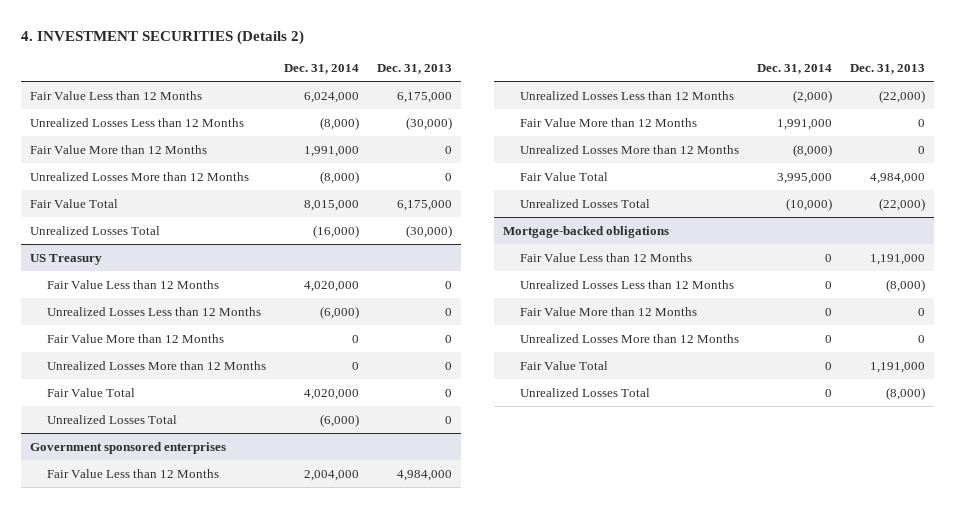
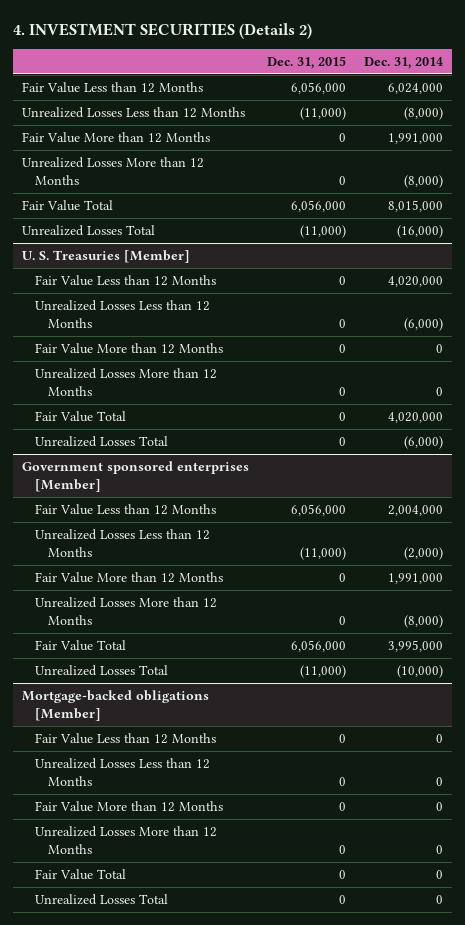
[377,64,453,75] Dec. 31, 2013 -> none
none -> [267,56,347,70] Dec. 31, 2015
[29,253,102,265] US Treasury -> [21,250,190,264] U. S. Treasuries [Member]
[29,441,226,454] Government sponsored enterprises -> [21,461,249,493] Government sponsored enterprises [Member]
[502,225,669,238] Mortgage-backed obligations -> [21,690,209,722] Mortgage-backed obligations [Member]

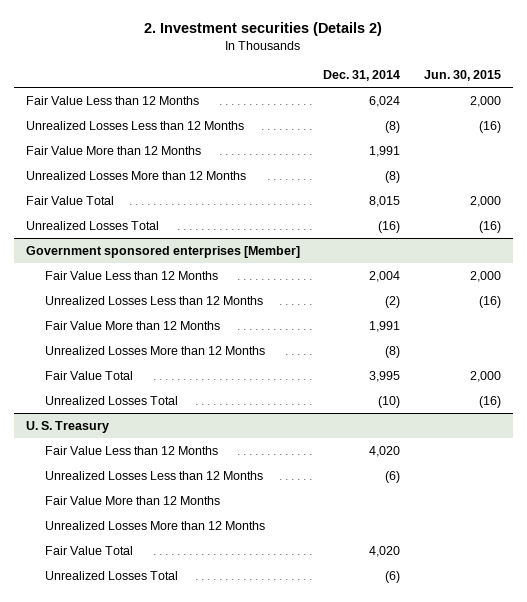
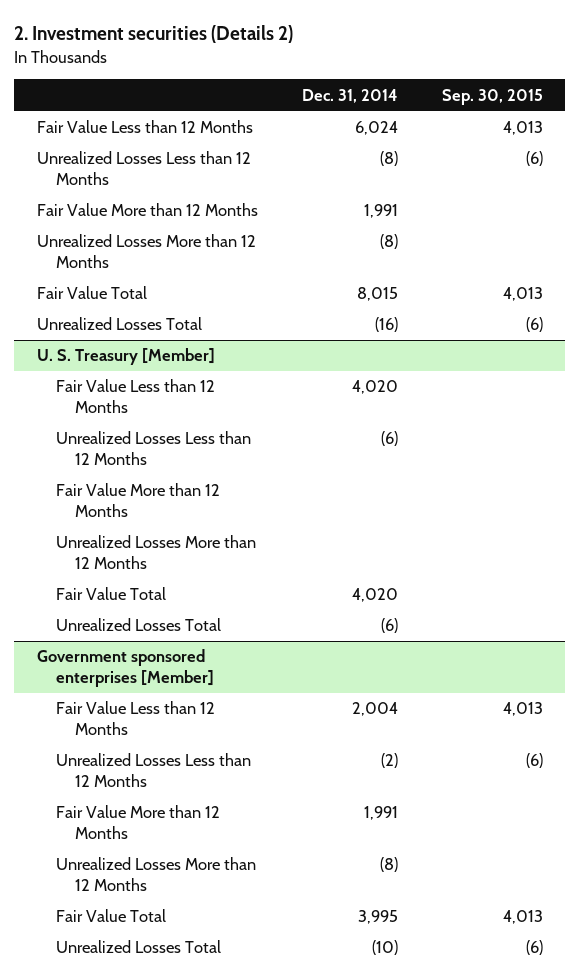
[424,70,502,82] Jun. 30, 2015 -> none
none -> [441,88,543,105] Sep. 30, 2015
none -> [36,348,215,366] U. S. Treasury [Member]
none -> [55,379,215,414] Fair Value Less than 12 Months
none -> [55,431,251,466] Unrealized Losses Less than 12 Months
none -> [55,483,220,518] Fair Value More than 12 Months
none -> [55,535,256,570] Unrealized Losses More than 12 Months
none -> [55,587,166,601] Fair Value Total
none -> [55,618,221,632] Unrealized Losses Total
[25,420,109,433] U. S. Treasury -> none
[44,445,218,455] Fair Value Less than 12 Months -> none
[44,470,263,480] Unrealized Losses Less than 12 Months -> none
[44,495,220,505] Fair Value More than 12 Months -> none
[44,520,265,530] Unrealized Losses More than 12 Months -> none
[44,545,133,555] Fair Value Total -> none
[44,570,178,580] Unrealized Losses Total -> none

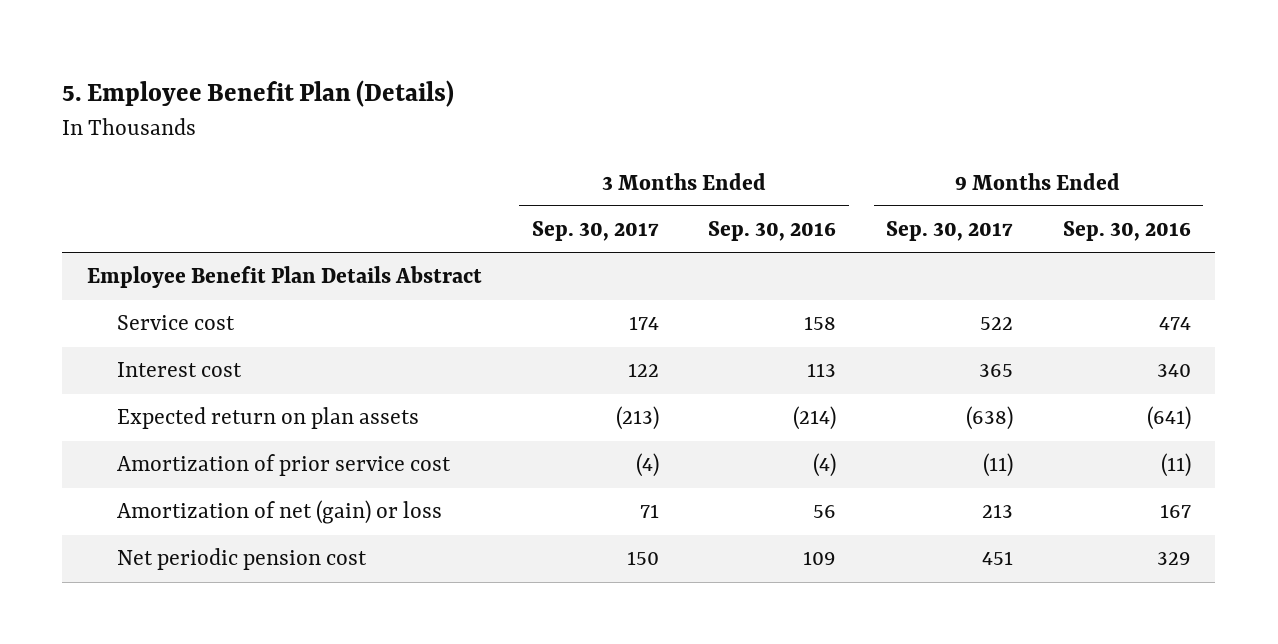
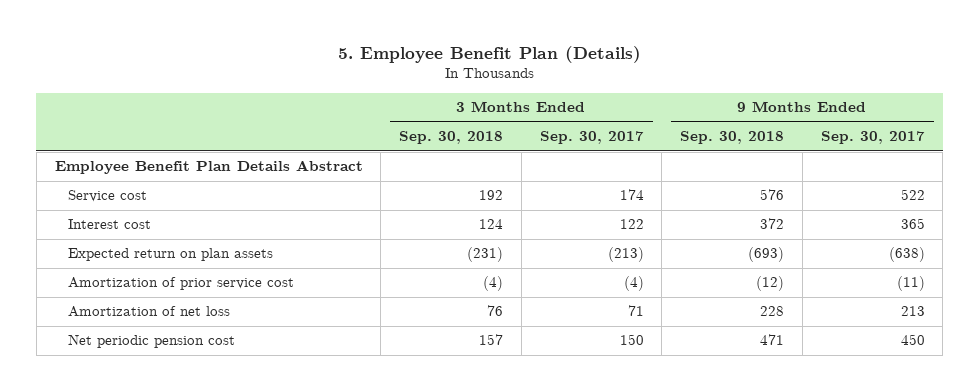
[708,221,837,242] Sep. 30, 2016 -> none
[1062,221,1191,242] Sep. 30, 2016 -> none
none -> [399,131,504,145] Sep. 30, 2018
none -> [680,131,785,145] Sep. 30, 2018
[117,500,443,525] Amortization of net (gain) or loss -> [68,306,231,318] Amortization of net loss
[981,551,1013,566] 451 -> [900,334,925,346] 450

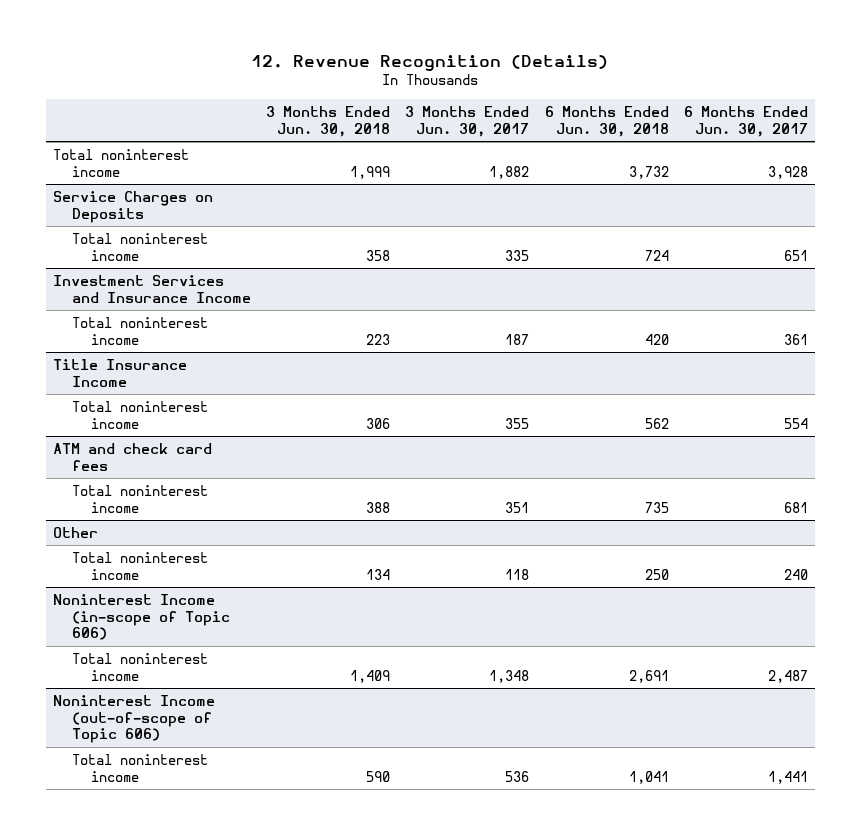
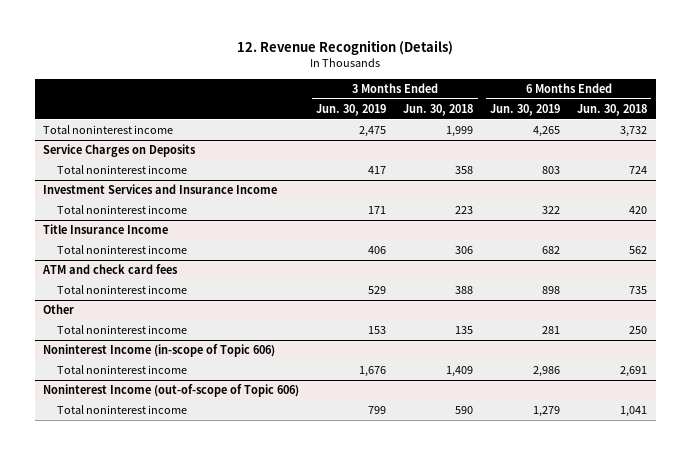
[405,106,530,137] 3 Months Ended Jun. 30, 2017 -> none
[683,106,808,137] 6 Months Ended Jun. 30, 2017 -> none
none -> [316,103,387,116] Jun. 30, 2019
none -> [490,103,561,116] Jun. 30, 2019
[366,568,391,580] 134 -> [455,326,474,335] 135

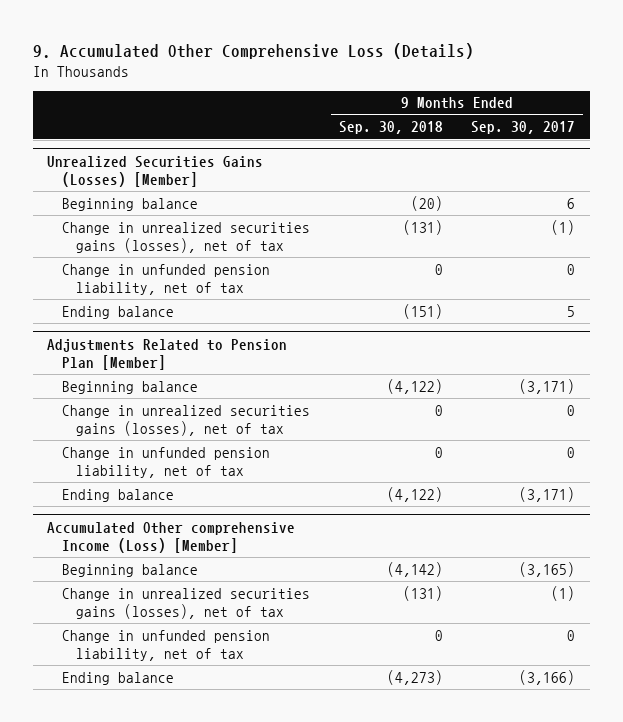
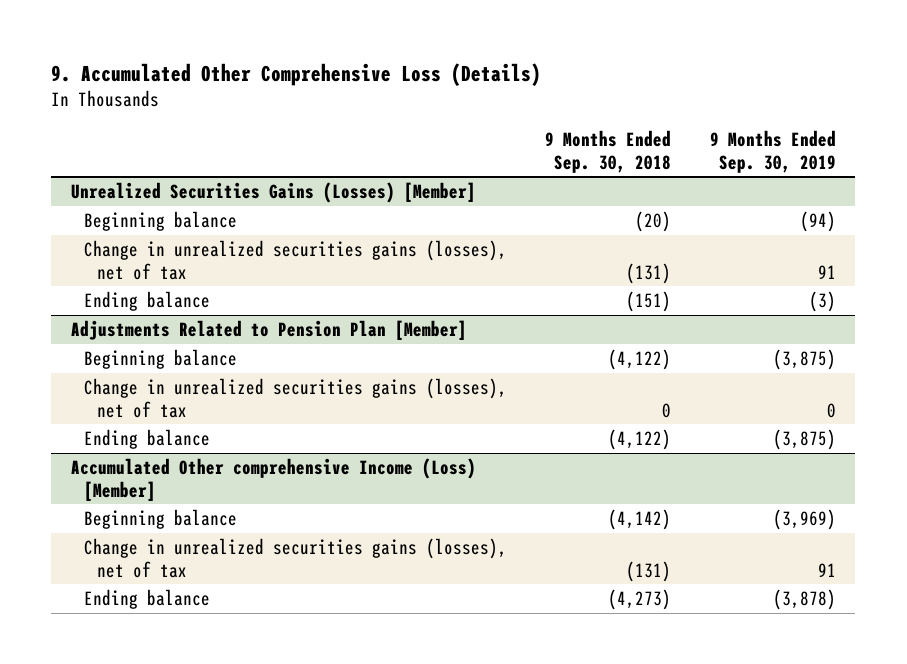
[471,121,576,135] Sep. 30, 2017 -> none
none -> [710,129,837,173] 9 Months Ended Sep. 30, 2019
[61,263,270,295] Change in unfunded pension liability, net of tax -> none
[61,446,270,478] Change in unfunded pension liability, net of tax -> none
[61,629,270,661] Change in unfunded pension liability, net of tax -> none

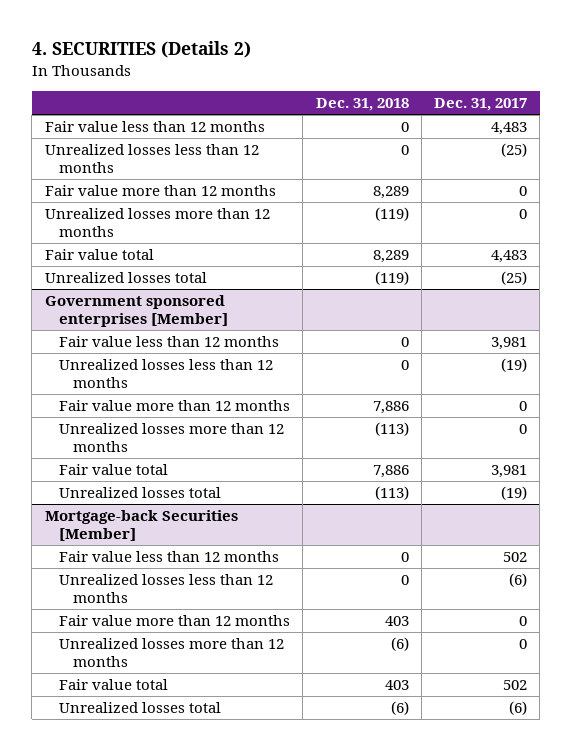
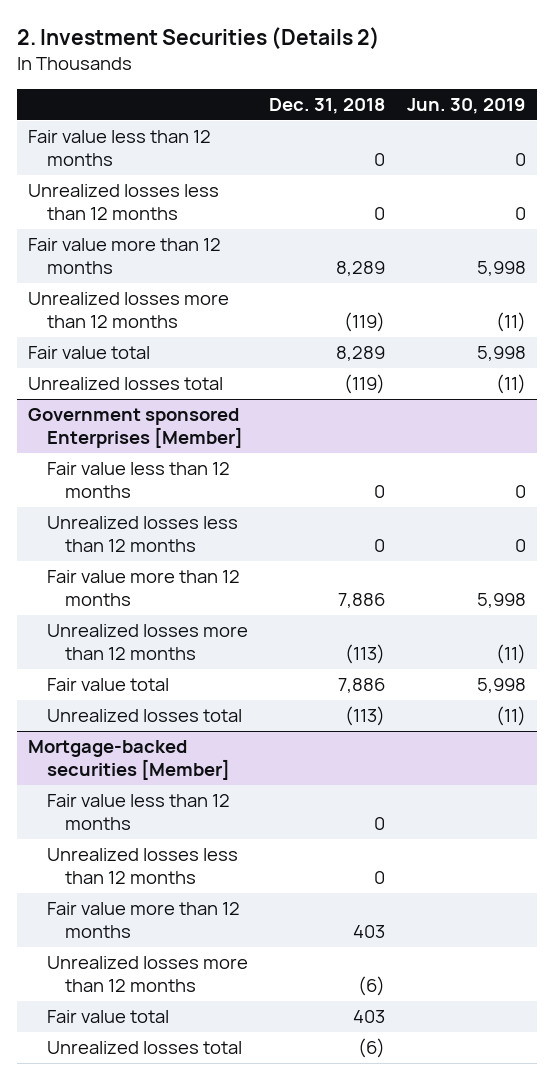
[31,41,251,59] 4. SECURITIES (Details 2) -> [16,27,380,50] 2. Investment Securities (Details 2)
[434,97,528,111] Dec. 31, 2017 -> none
none -> [406,98,526,115] Jun. 30, 2019
[44,295,228,327] Government sponsored enterprises [Member] -> [27,408,243,448] Government sponsored Enterprises [Member]
[44,510,238,541] Mortgage-back Securities [Member] -> [27,740,230,780] Mortgage-backed securities [Member]

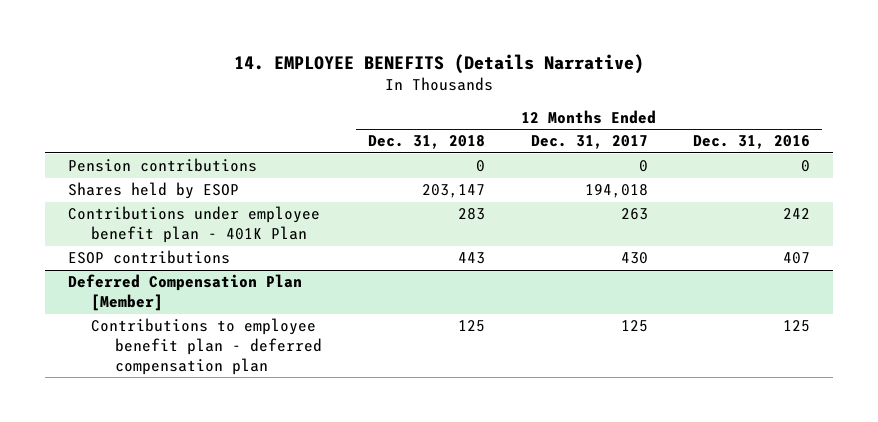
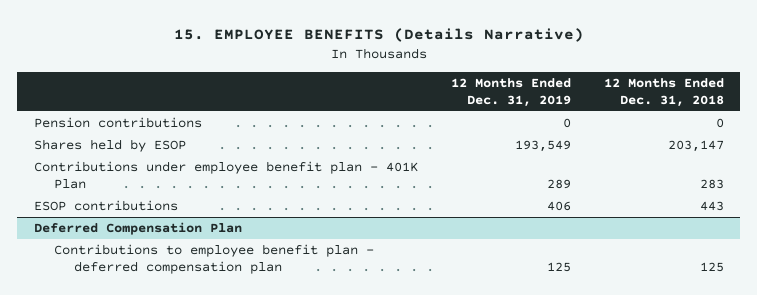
[233,53,644,74] 14. EMPLOYEE BENEFITS (Details Narrative) -> [173,27,584,42] 15. EMPLOYEE BENEFITS (Details Narrative)
[530,135,648,150] Dec. 31, 2017 -> none
[693,135,811,150] Dec. 31, 2016 -> none
none -> [450,78,571,107] 12 Months Ended Dec. 31, 2019
[67,274,302,312] Deferred Compensation Plan [Member] -> [33,222,242,236] Deferred Compensation Plan

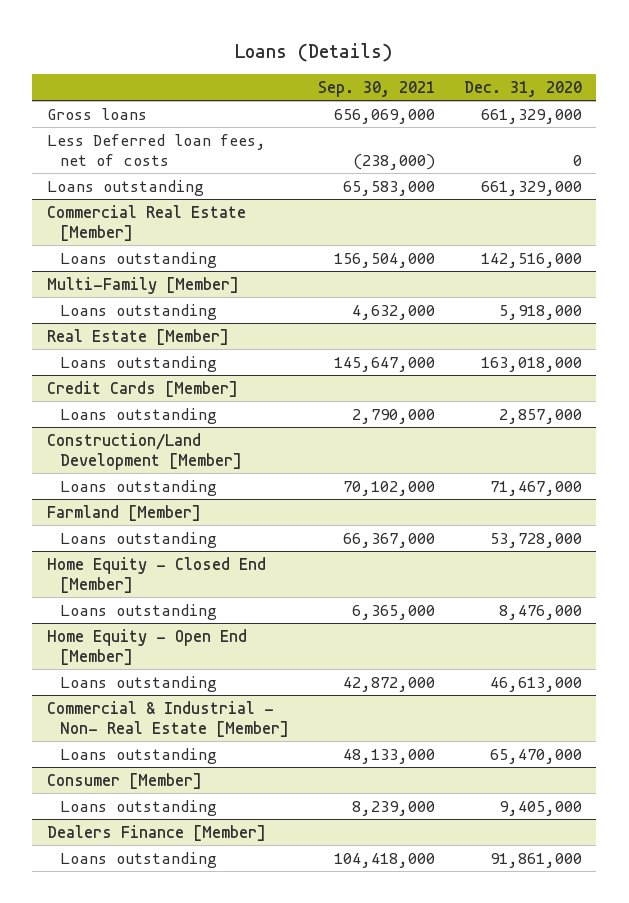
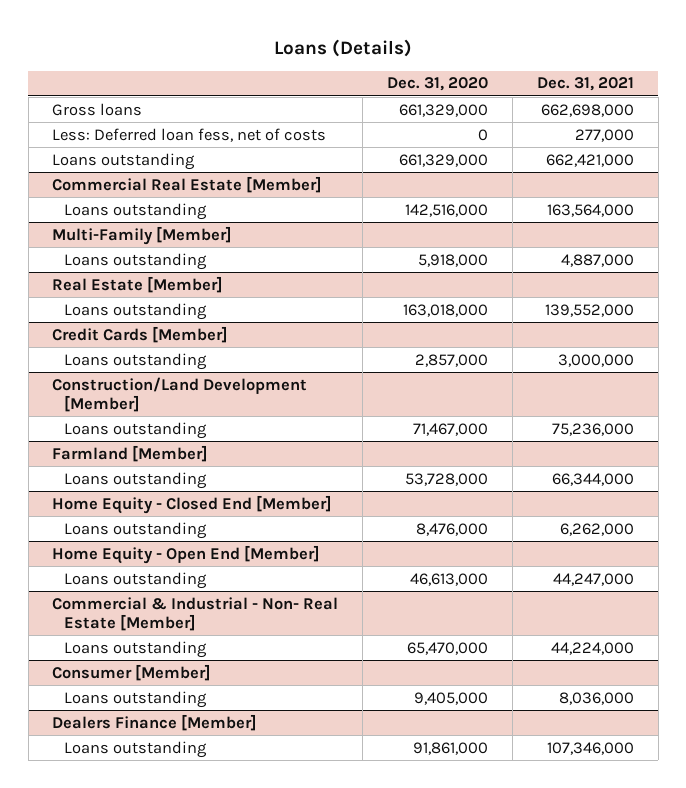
[317,80,435,97] Sep. 30, 2021 -> none
none -> [536,77,634,92] Dec. 31, 2021
[46,133,266,166] Less Deferred loan fees, net of costs -> [52,127,327,142] Less: Deferred loan fess, net of costs

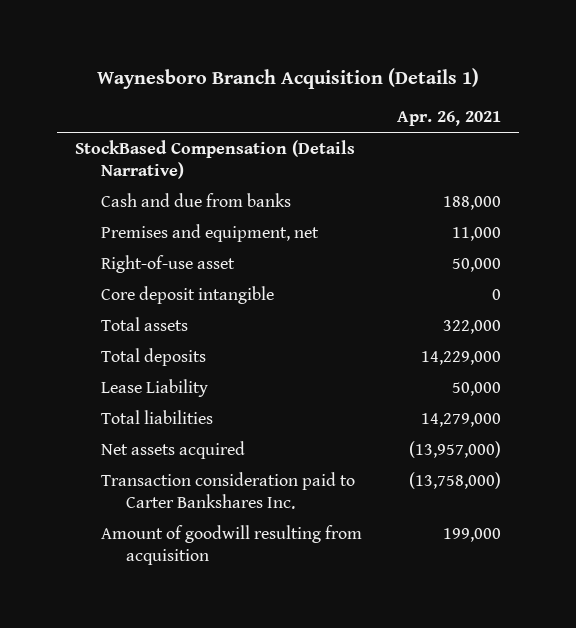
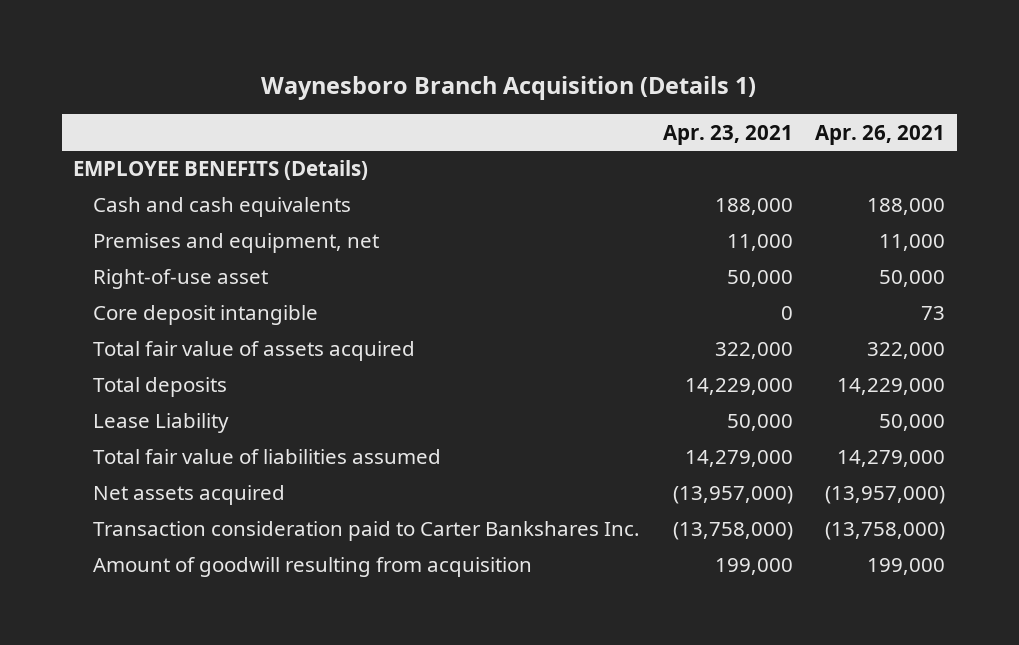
none -> [662,124,793,145] Apr. 23, 2021
[75,139,356,180] StockBased Compensation (Details Narrative) -> [73,160,369,181] EMPLOYEE BENEFITS (Details)
[100,192,291,207] Cash and due from banks -> [92,197,351,218] Cash and cash equivalents
[492,288,502,300] 0 -> [921,306,946,321] 73
[100,316,188,331] Total assets -> [92,341,415,362] Total fair value of assets acquired
[100,409,213,424] Total liabilities -> [92,449,441,465] Total fair value of liabilities assumed

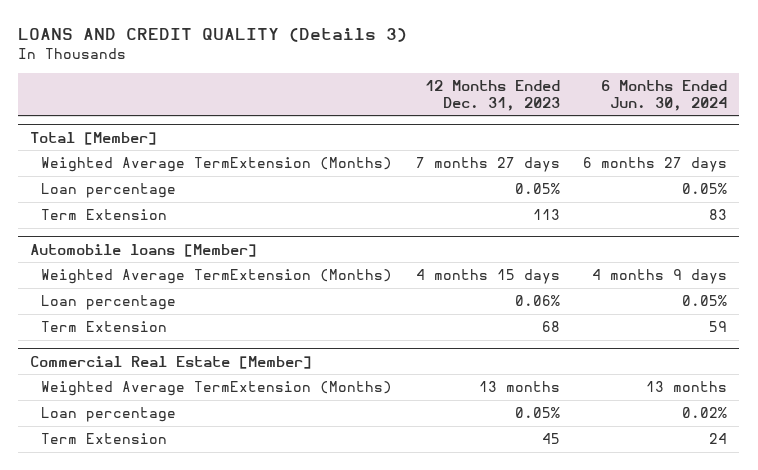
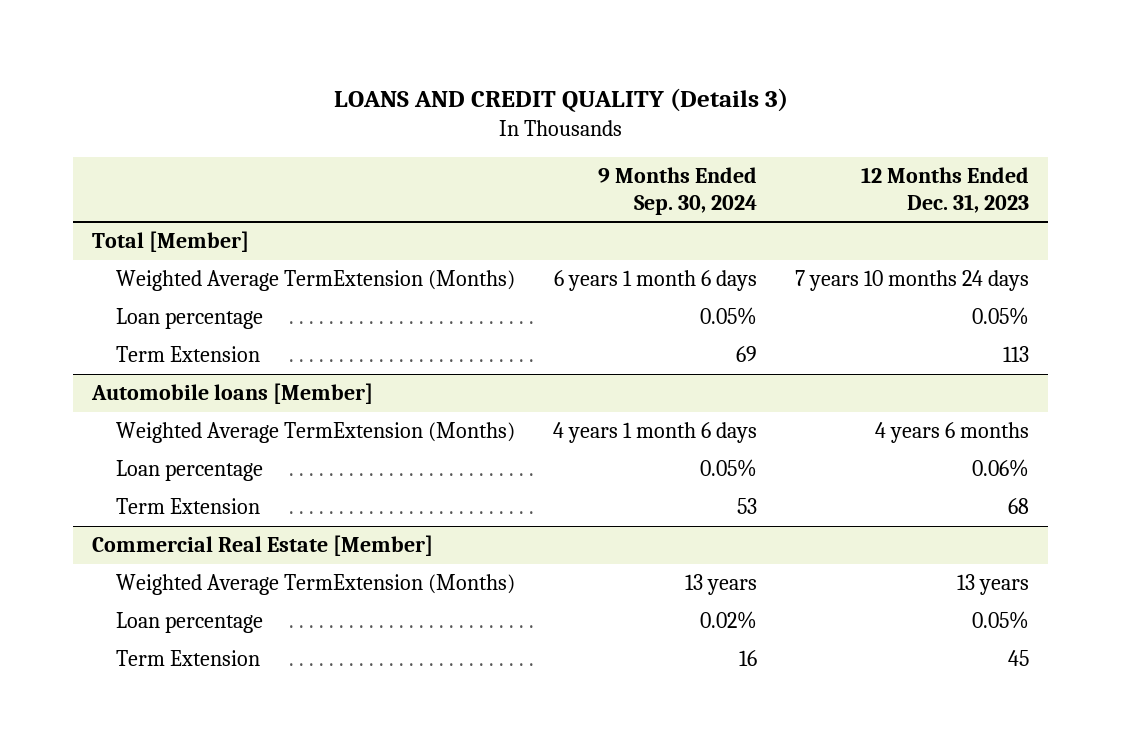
[601,80,728,111] 6 Months Ended Jun. 30, 2024 -> none
none -> [598,167,758,215] 9 Months Ended Sep. 30, 2024
[415,157,560,173] 7 months 27 days -> [795,270,1030,292] 7 years 10 months 24 days
[415,269,560,285] 4 months 15 days -> [875,422,1030,444] 4 years 6 months
[478,381,560,393] 13 months -> [957,574,1030,596] 13 years

